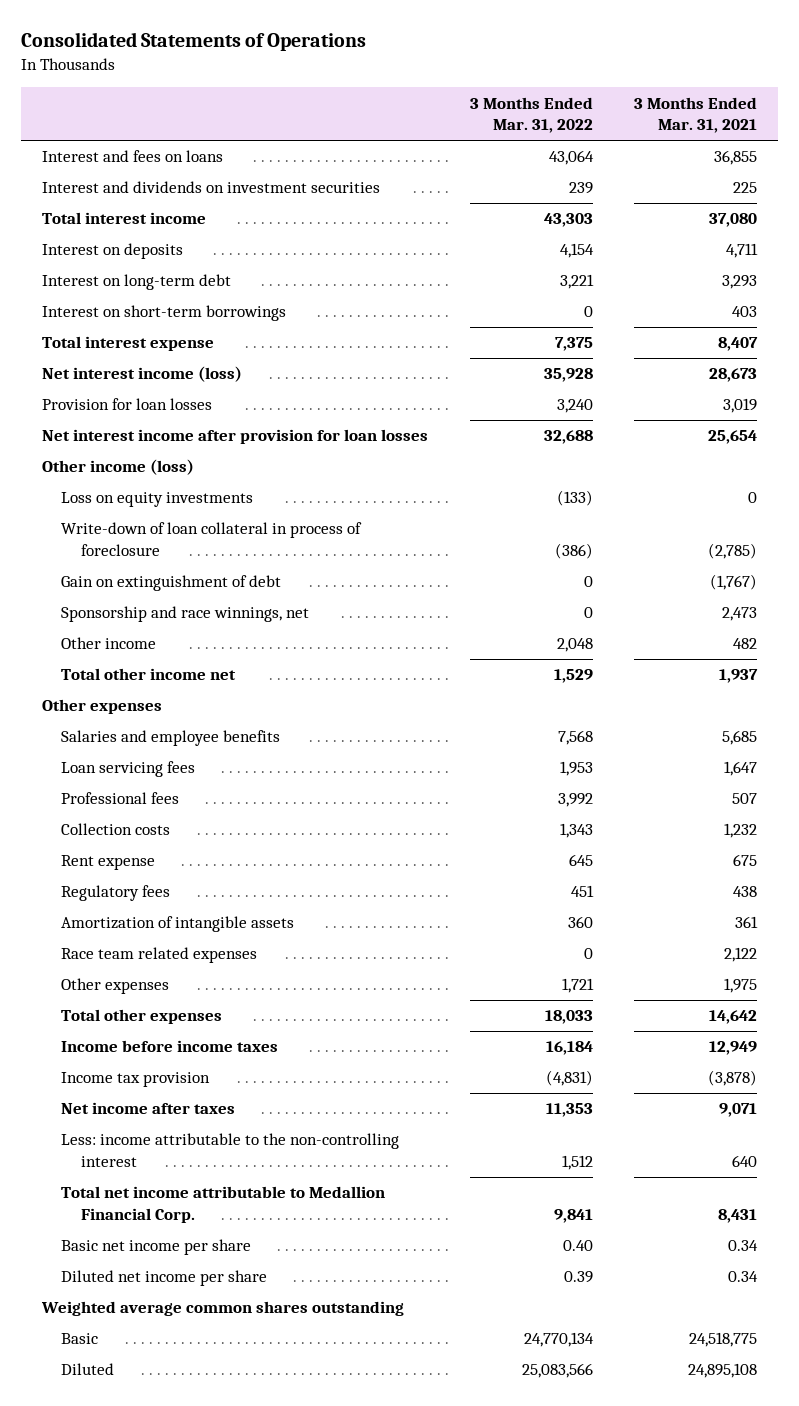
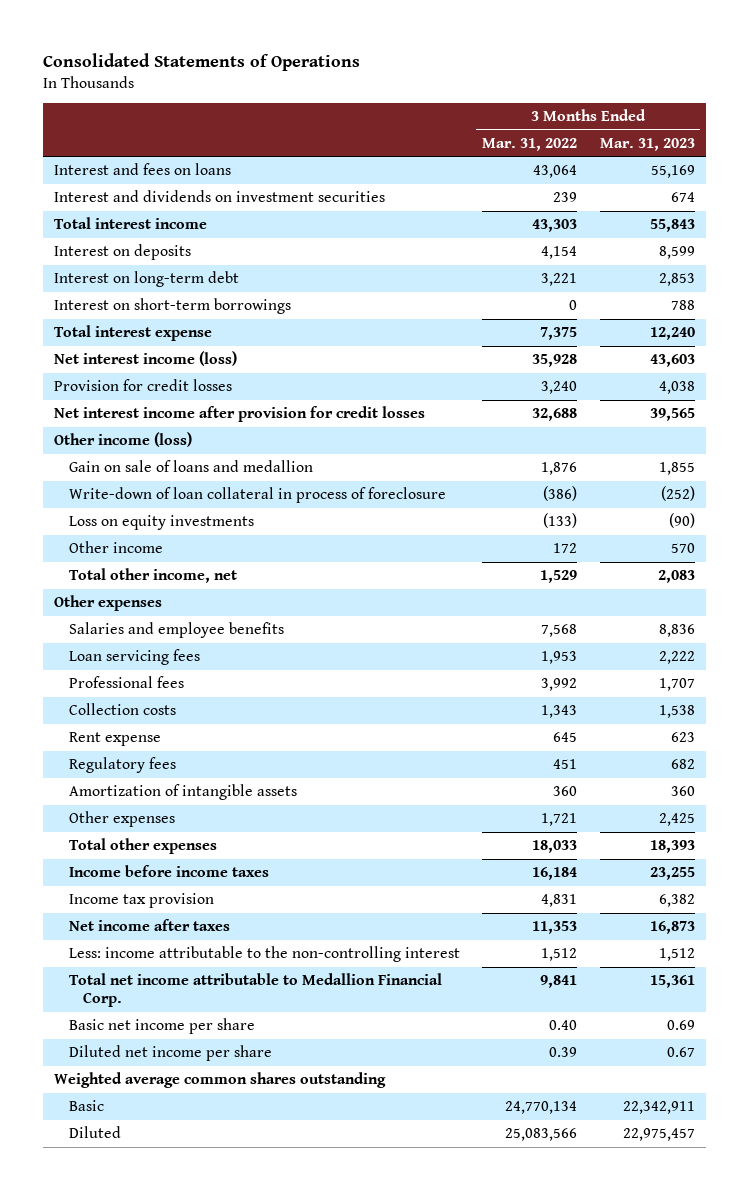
[634,96,758,134] 3 Months Ended Mar. 31, 2021 -> none
none -> [599,137,695,151] Mar. 31, 2023
[41,398,212,411] Provision for loan losses -> [54,379,233,392] Provision for credit losses
[41,429,428,445] Net interest income after provision for loan losses -> [54,406,426,423] Net interest income after provision for credit losses
none -> [68,460,313,473] Gain on sale of loans and medallion
[61,575,282,592] Gain on extinguishment of debt -> none
[61,606,310,623] Sponsorship and race winnings, net -> none
[61,492,254,508] Loss on equity investments -> [68,515,254,531] Loss on equity investments
[556,638,593,653] 2,048 -> [553,543,578,554] 172
[61,668,237,681] Total other income net -> [68,568,237,584] Total other income, net
[61,947,258,964] Race team related expenses -> none
[545,1070,593,1087] (4,831) -> [541,894,578,908] 4,831

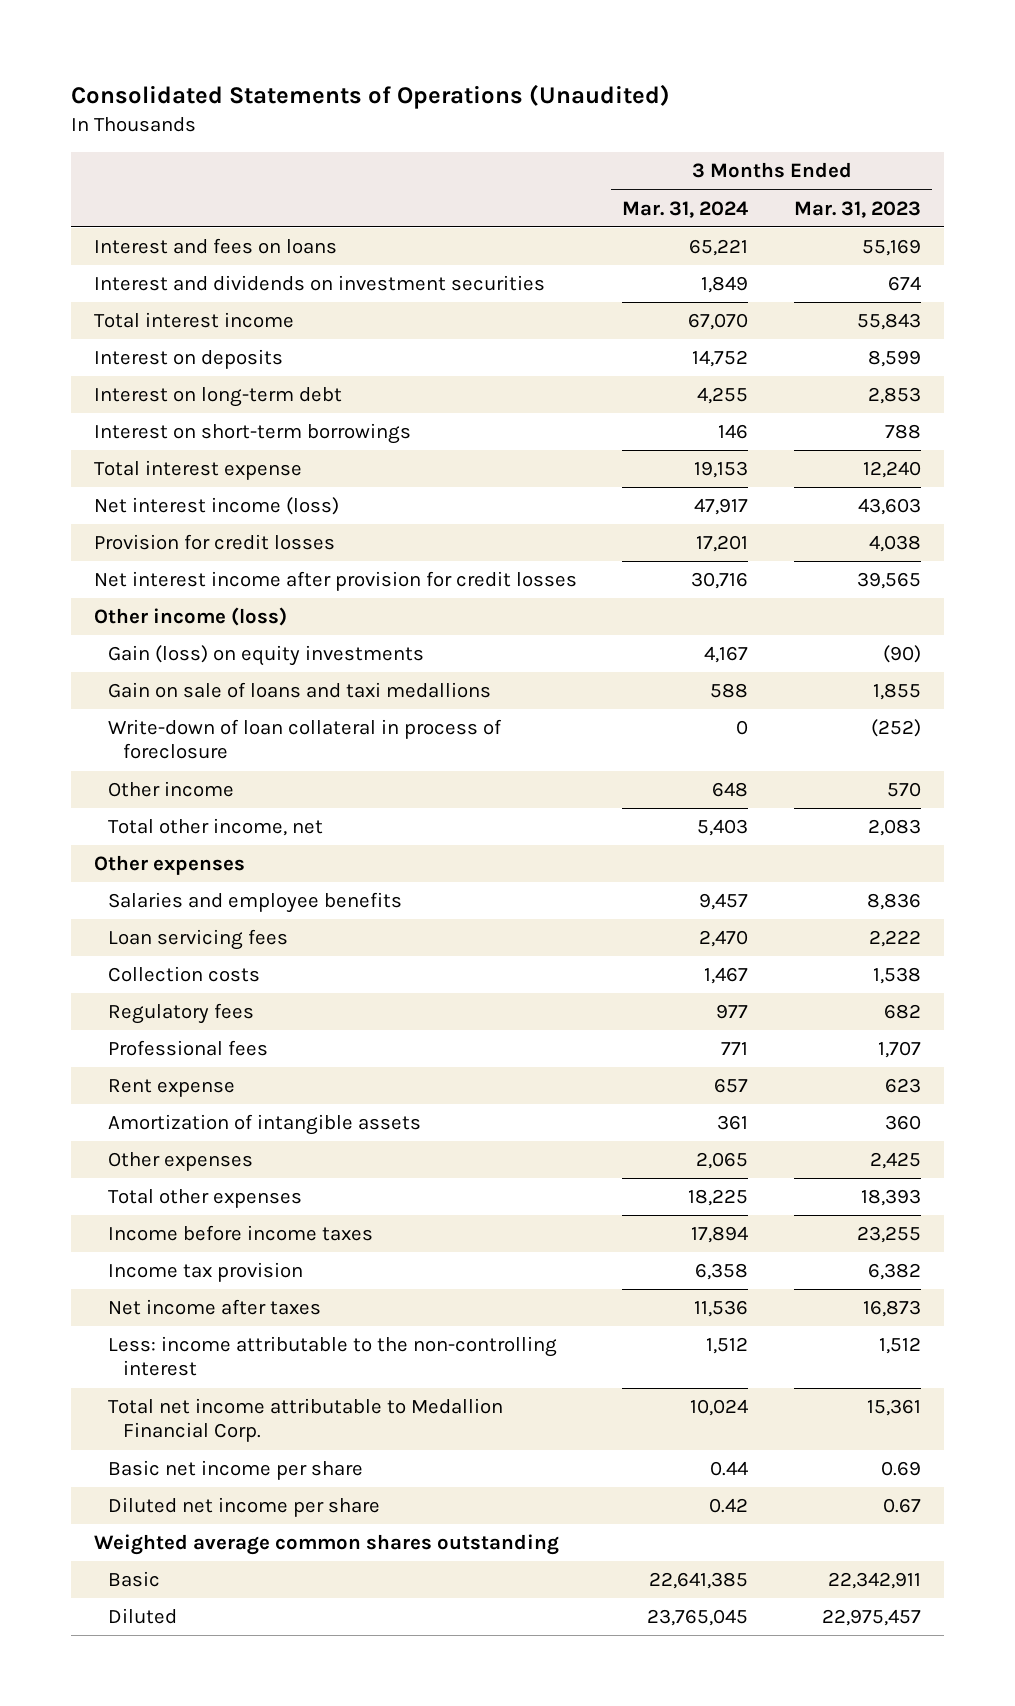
[42,52,360,71] Consolidated Statements of Operations -> [71,84,671,110] Consolidated Statements of Operations (Unaudited)
[482,137,578,151] Mar. 31, 2022 -> none
none -> [622,200,749,218] Mar. 31, 2024
none -> [108,645,425,667] Gain (loss) on equity investments
[68,460,313,473] Gain on sale of loans and medallion -> [108,682,492,699] Gain on sale of loans and taxi medallions
[68,515,254,531] Loss on equity investments -> none
[68,676,184,689] Professional fees -> [108,1040,269,1057] Professional fees
[68,732,161,747] Rent expense -> [108,1079,236,1098] Rent expense

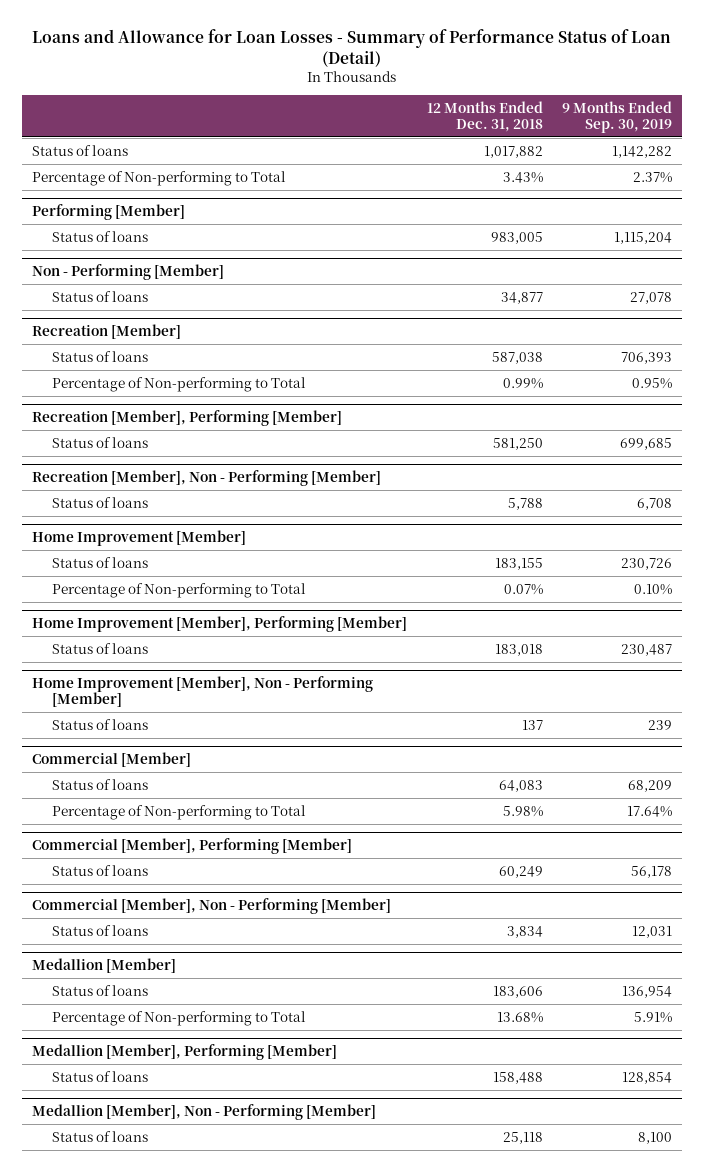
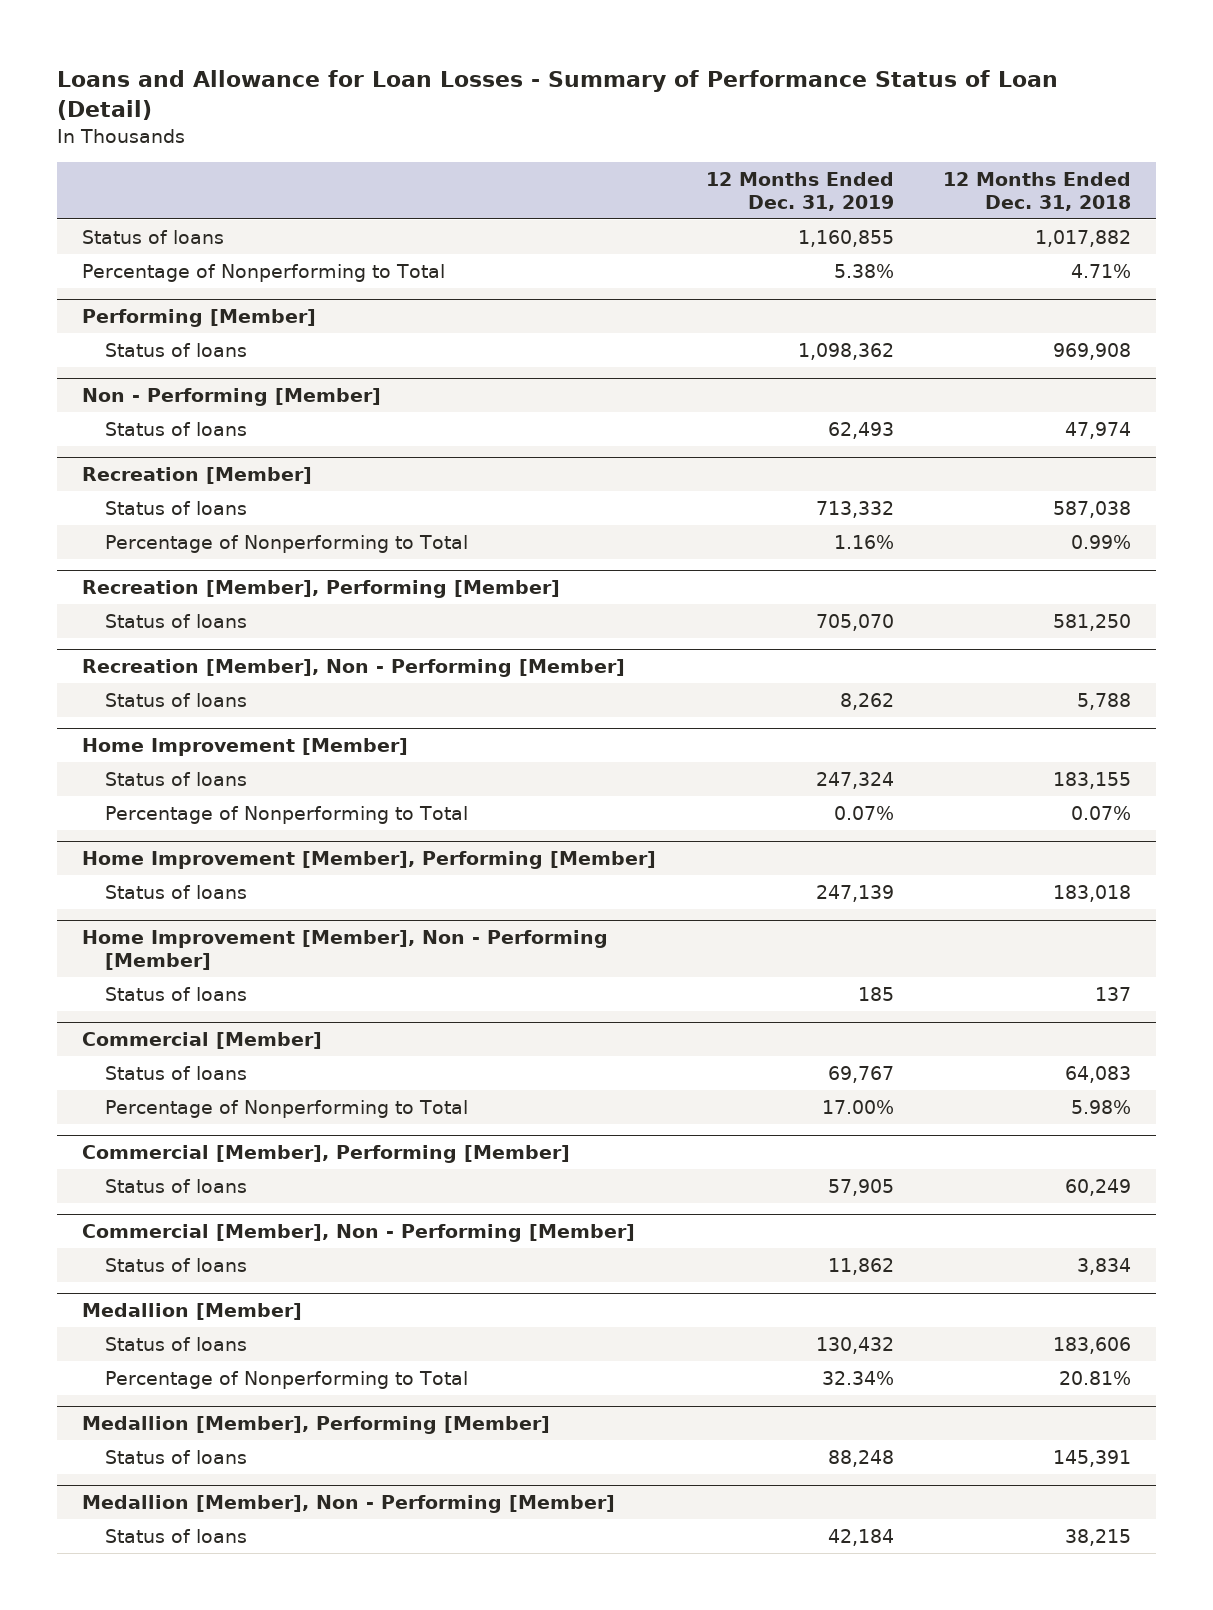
[562,100,673,133] 9 Months Ended Sep. 30, 2019 -> none
none -> [705,171,894,211] 12 Months Ended Dec. 31, 2019
[32,170,287,186] Percentage of Non-performing to Total -> [81,263,445,282] Percentage of Nonperforming to Total
[502,171,543,183] 3.43% -> [1071,263,1132,278] 4.71%
[490,231,543,244] 983,005 -> [1053,342,1132,360] 969,908
[500,291,543,304] 34,877 -> [1065,421,1132,439] 47,974
[52,376,307,392] Percentage of Non-performing to Total -> [105,534,469,553] Percentage of Nonperforming to Total
[52,582,307,598] Percentage of Non-performing to Total -> [105,805,469,824] Percentage of Nonperforming to Total
[52,804,307,820] Percentage of Non-performing to Total -> [105,1099,469,1118] Percentage of Nonperforming to Total
[52,1010,307,1026] Percentage of Non-performing to Total -> [105,1370,469,1389] Percentage of Nonperforming to Total
[496,1011,543,1023] 13.68% -> [1059,1370,1132,1385] 20.81%
[492,1071,543,1084] 158,488 -> [1053,1449,1132,1467] 145,391
[502,1131,543,1144] 25,118 -> [1065,1528,1132,1546] 38,215

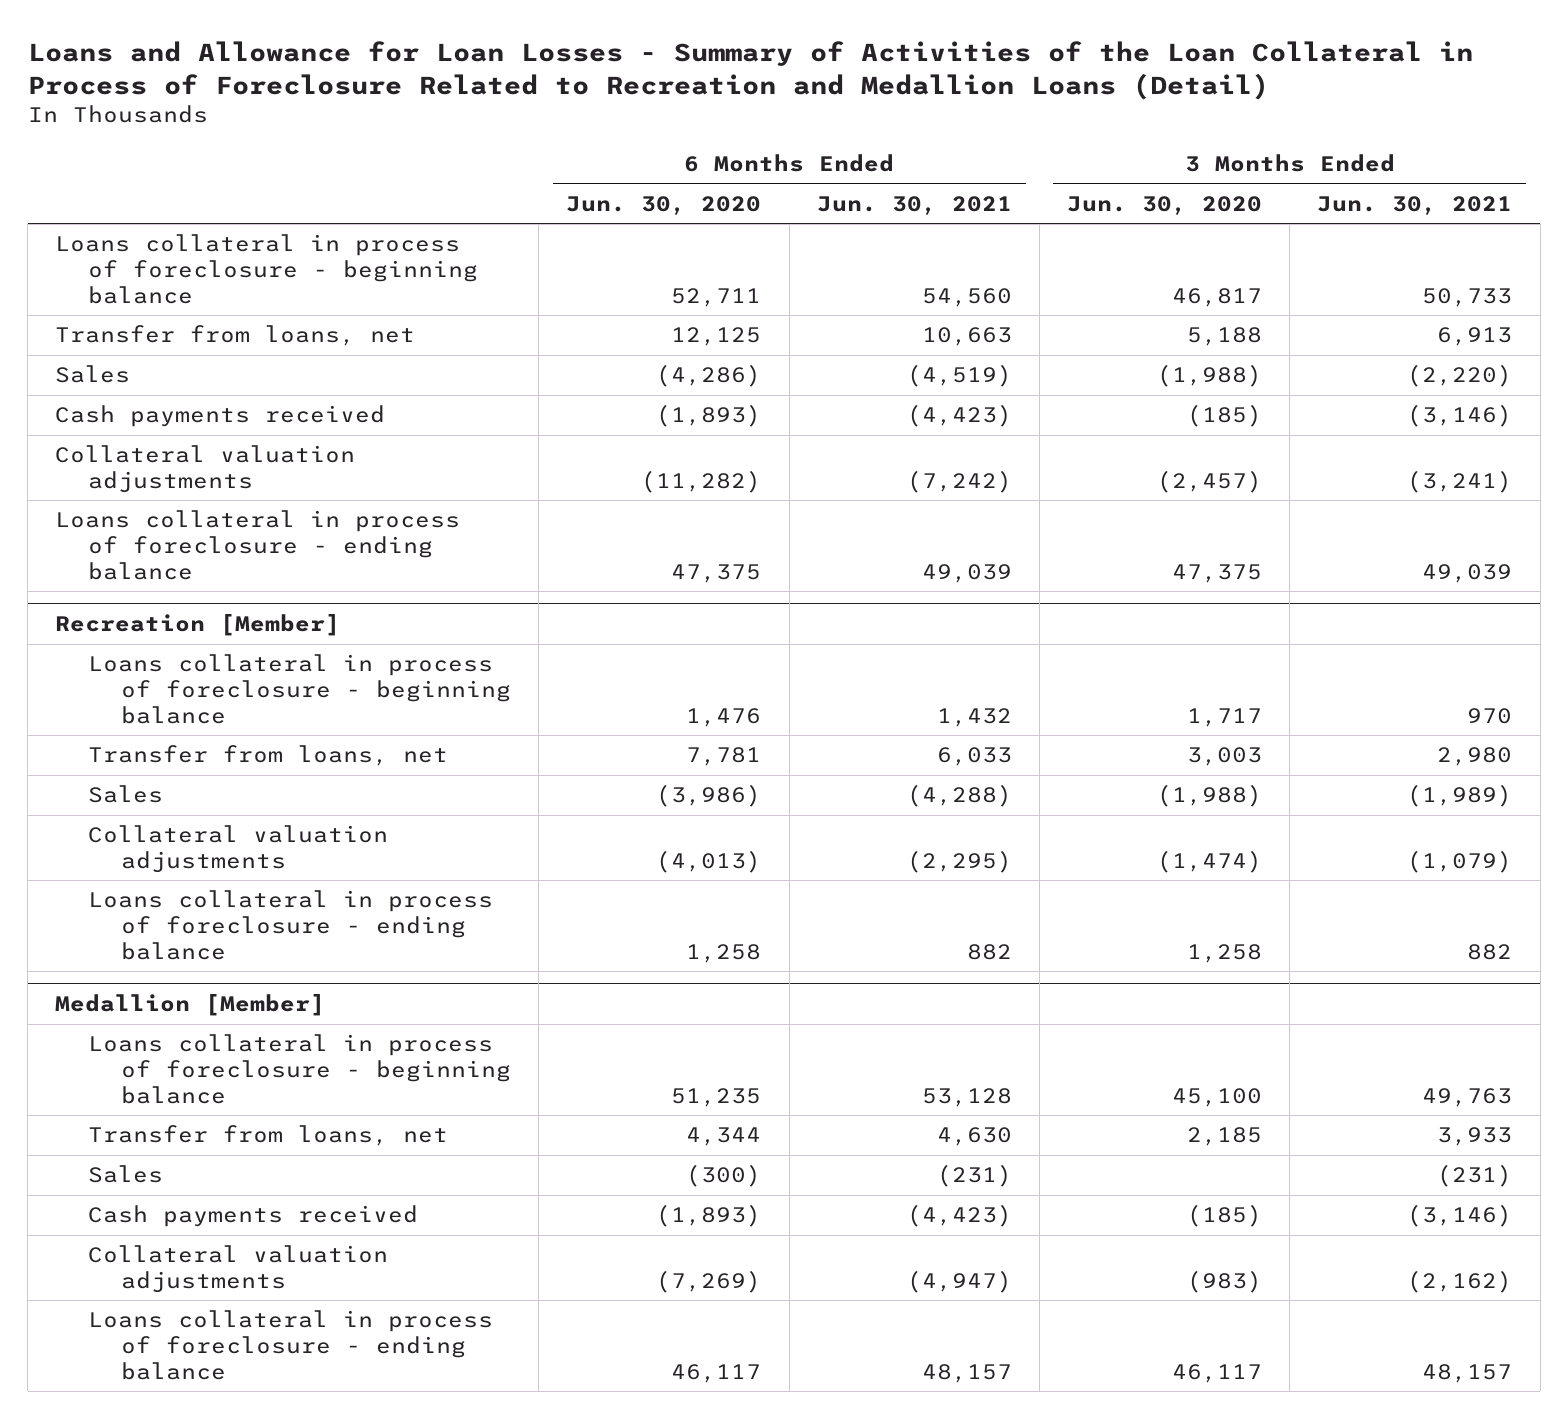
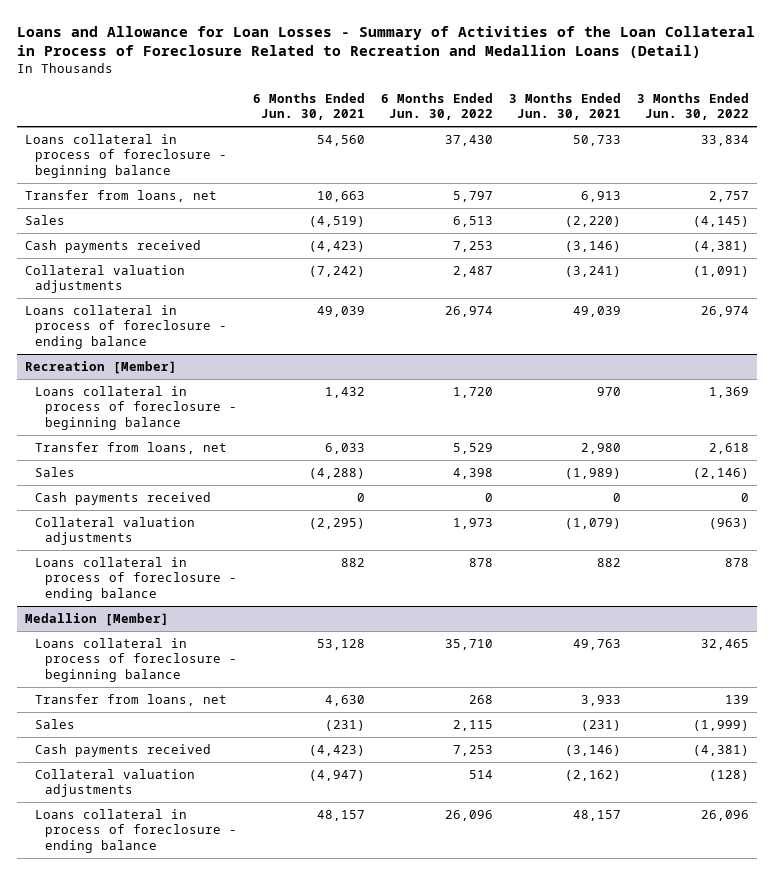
[566,195,762,215] Jun. 30, 2020 -> none
[1067,195,1263,215] Jun. 30, 2020 -> none
none -> [381,93,494,121] 6 Months Ended Jun. 30, 2022
none -> [637,93,750,121] 3 Months Ended Jun. 30, 2022
none -> [34,492,211,506] Cash payments received

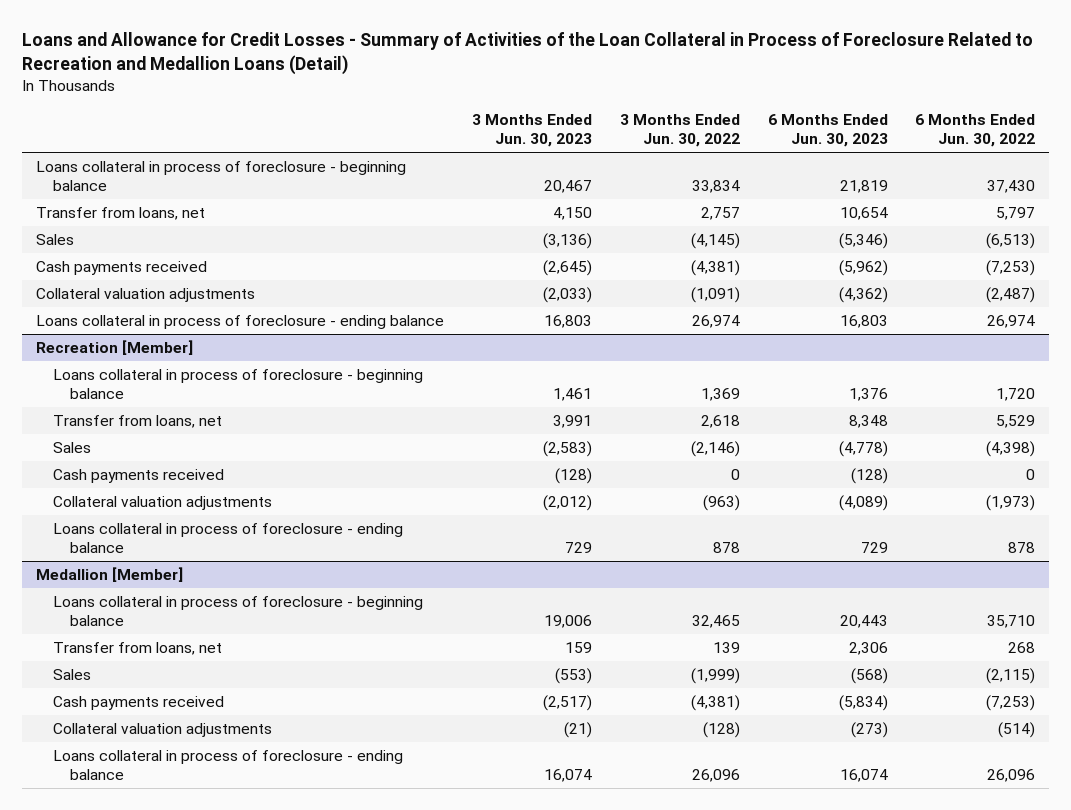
[16,25,755,59] Loans and Allowance for Loan Losses - Summary of Activities of the Loan Collateral in Process of Foreclosure Related to Recreation and Medallion Loans (Detail) -> [22,32,1034,75] Loans and Allowance for Credit Losses - Summary of Activities of the Loan Collateral in Process of Foreclosure Related to Recreation and Medallion Loans (Detail)
[252,93,365,121] 6 Months Ended Jun. 30, 2021 -> none
[509,93,622,121] 3 Months Ended Jun. 30, 2021 -> none
none -> [471,113,592,148] 3 Months Ended Jun. 30, 2023
none -> [767,113,888,148] 6 Months Ended Jun. 30, 2023
[453,216,494,228] 6,513 -> [986,232,1036,249] (6,513)
[453,241,494,253] 7,253 -> [986,259,1036,276] (7,253)
[453,266,494,278] 2,487 -> [986,286,1036,303] (2,487)
[453,468,494,480] 4,398 -> [986,440,1036,457] (4,398)
[453,518,494,530] 1,973 -> [986,494,1036,511] (1,973)
[453,720,494,732] 2,115 -> [986,667,1036,684] (2,115)
[453,745,494,757] 7,253 -> [986,694,1036,711] (7,253)
[469,770,494,780] 514 -> [998,721,1036,738] (514)

